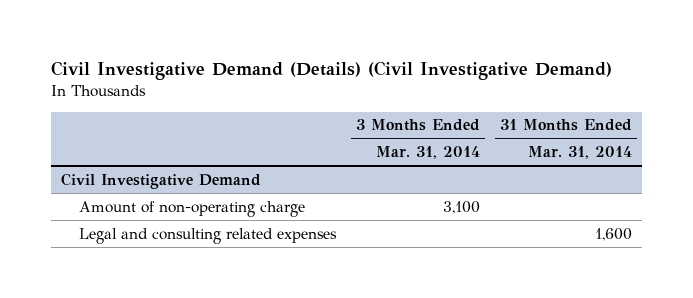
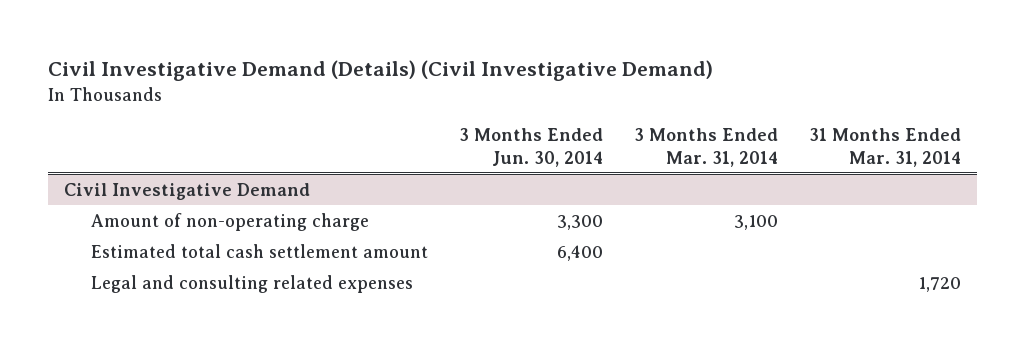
none -> [459,127,604,167] 3 Months Ended Jun. 30, 2014
none -> [91,243,429,258] Estimated total cash settlement amount
[595,227,633,241] 1,600 -> [918,276,962,292] 1,720

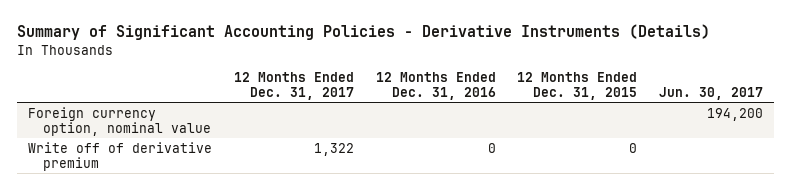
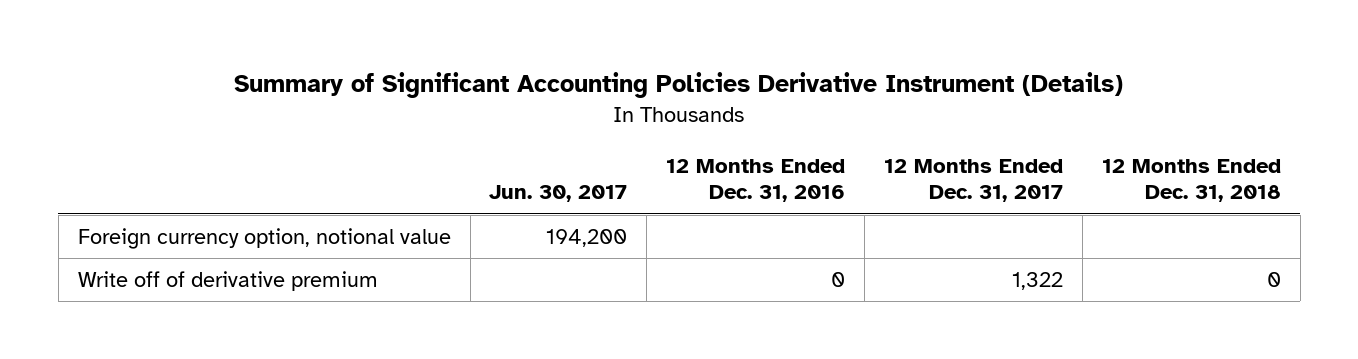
[17,24,711,41] Summary of Significant Accounting Policies - Derivative Instruments (Details) -> [234,72,1124,99] Summary of Significant Accounting Policies Derivative Instrument (Details)
[517,71,638,100] 12 Months Ended Dec. 31, 2015 -> none
none -> [1101,158,1281,203] 12 Months Ended Dec. 31, 2018
[28,106,212,136] Foreign currency option, nominal value -> [77,228,451,250] Foreign currency option, notional value

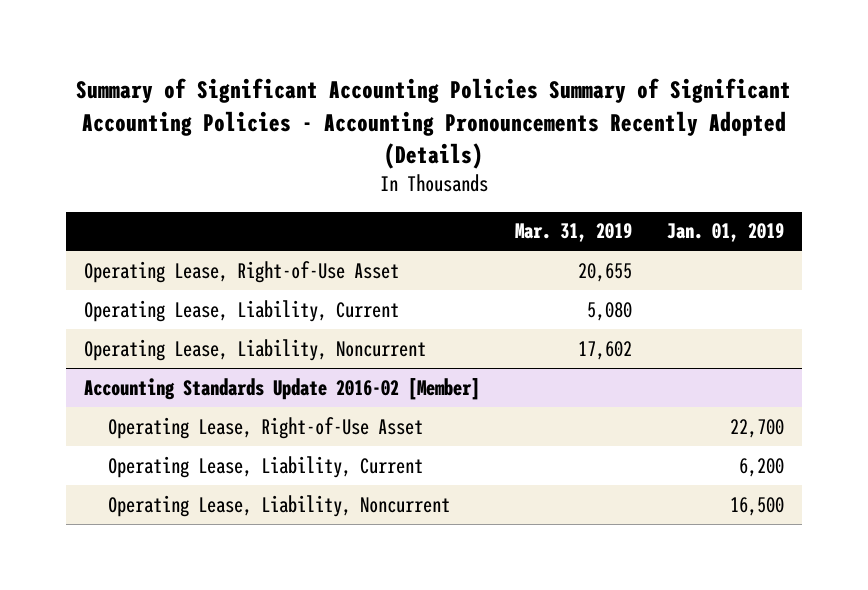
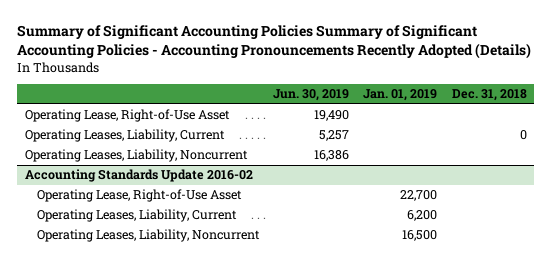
[514,223,632,243] Mar. 31, 2019 -> none
none -> [273,89,350,102] Jun. 30, 2019
none -> [451,89,527,102] Dec. 31, 2018
[83,299,399,322] Operating Lease, Liability, Current -> [24,129,225,143] Operating Leases, Liability, Current
[83,338,426,361] Operating Lease, Liability, Noncurrent -> [24,149,248,163] Operating Leases, Liability, Noncurrent
[83,377,480,400] Accounting Standards Update 2016-02 [Member] -> [24,169,253,183] Accounting Standards Update 2016-02
[107,455,423,478] Operating Lease, Liability, Current -> [36,209,237,223] Operating Leases, Liability, Current
[107,494,450,517] Operating Lease, Liability, Noncurrent -> [36,229,260,243] Operating Leases, Liability, Noncurrent

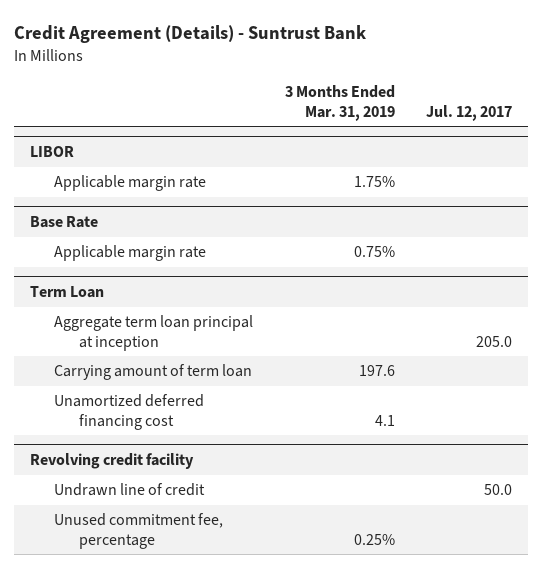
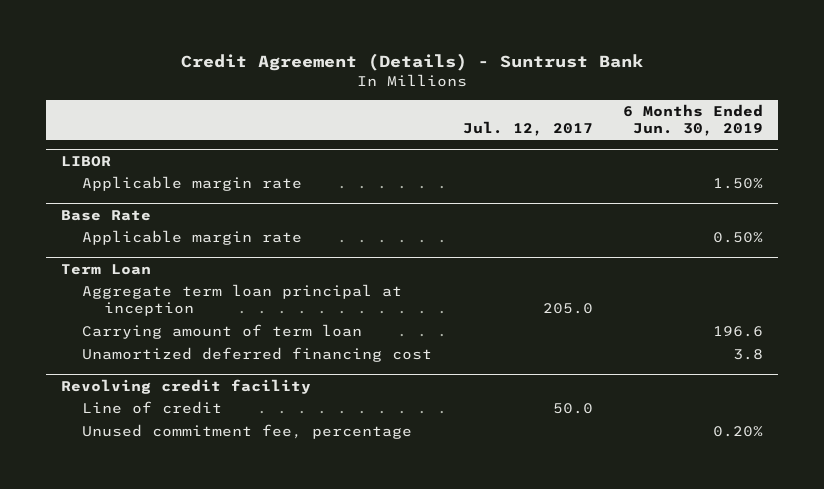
[284,85,395,121] 3 Months Ended Mar. 31, 2019 -> none
none -> [622,104,763,136] 6 Months Ended Jun. 30, 2019
[54,483,206,497] Undrawn line of credit -> [82,401,223,415] Line of credit

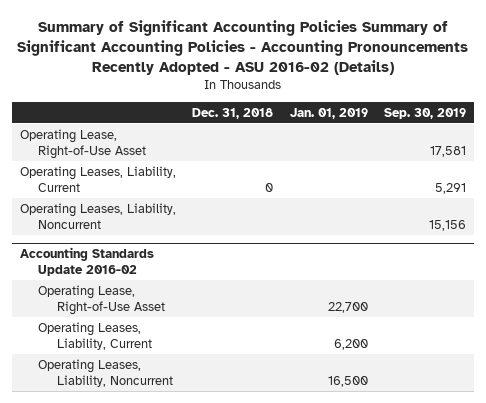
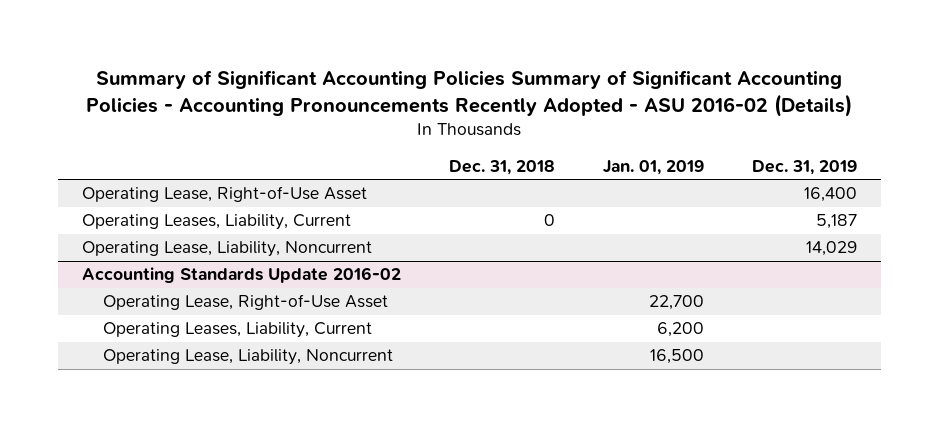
[384,107,467,119] Sep. 30, 2019 -> none
none -> [751,160,857,176] Dec. 31, 2019
[20,202,177,229] Operating Leases, Liability, Noncurrent -> [81,241,372,258] Operating Lease, Liability, Noncurrent
[38,358,173,387] Operating Leases, Liability, Noncurrent -> [102,349,393,366] Operating Lease, Liability, Noncurrent

